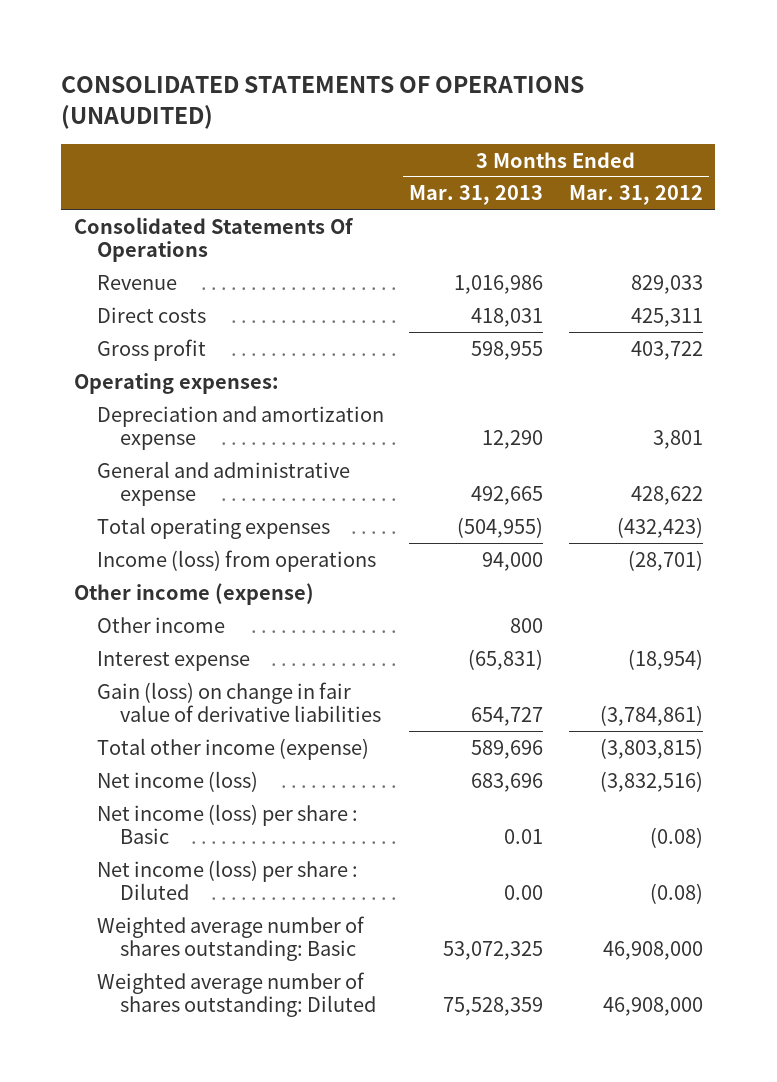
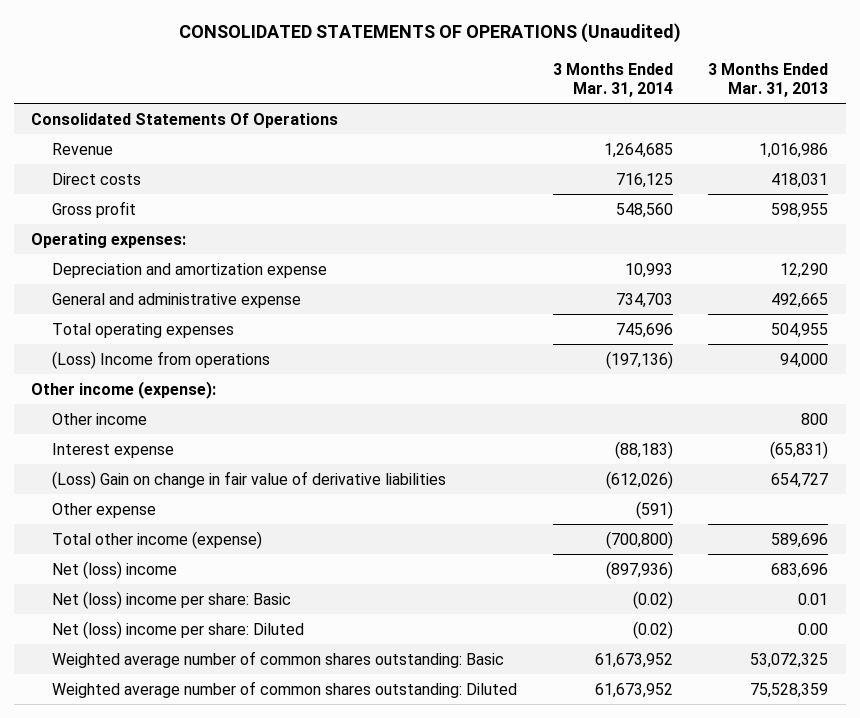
[61,75,585,129] CONSOLIDATED STATEMENTS OF OPERATIONS (UNAUDITED) -> [178,23,681,44] CONSOLIDATED STATEMENTS OF OPERATIONS (Unaudited)
[568,185,703,206] Mar. 31, 2012 -> none
none -> [552,63,673,97] 3 Months Ended Mar. 31, 2014
[457,516,544,538] (504,955) -> [771,322,829,338] 504,955
[96,549,376,572] Income (loss) from operations -> [52,350,271,369] (Loss) Income from operations
[74,582,315,605] Other income (expense) -> [31,380,217,399] Other income (expense):
[96,681,381,723] Gain (loss) on change in fair value of derivative liabilities -> [52,470,447,489] (Loss) Gain on change in fair value of derivative liabilities
none -> [52,502,157,518] Other expense
[96,770,258,792] Net income (loss) -> [52,560,178,579] Net (loss) income
[96,803,358,845] Net income (loss) per share : Basic -> [52,590,292,609] Net (loss) income per share: Basic
[96,859,358,901] Net income (loss) per share : Diluted -> [52,620,305,639] Net (loss) income per share: Diluted
[96,915,365,962] Weighted average number of shares outstanding: Basic -> [52,650,505,668] Weighted average number of common shares outstanding: Basic
[96,971,376,1018] Weighted average number of shares outstanding: Diluted -> [52,680,518,698] Weighted average number of common shares outstanding: Diluted

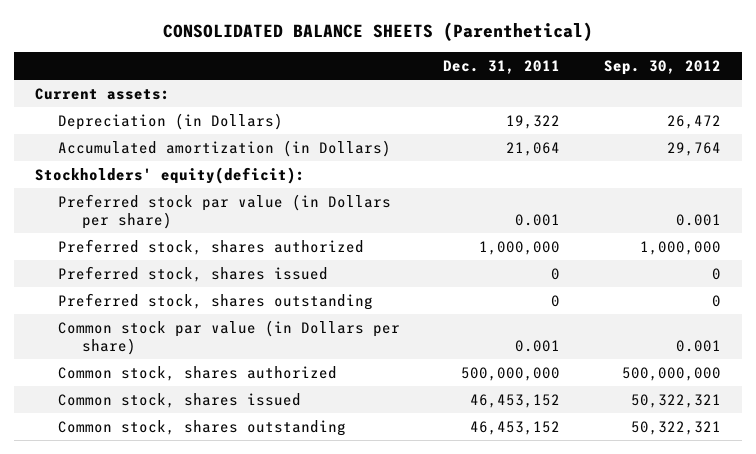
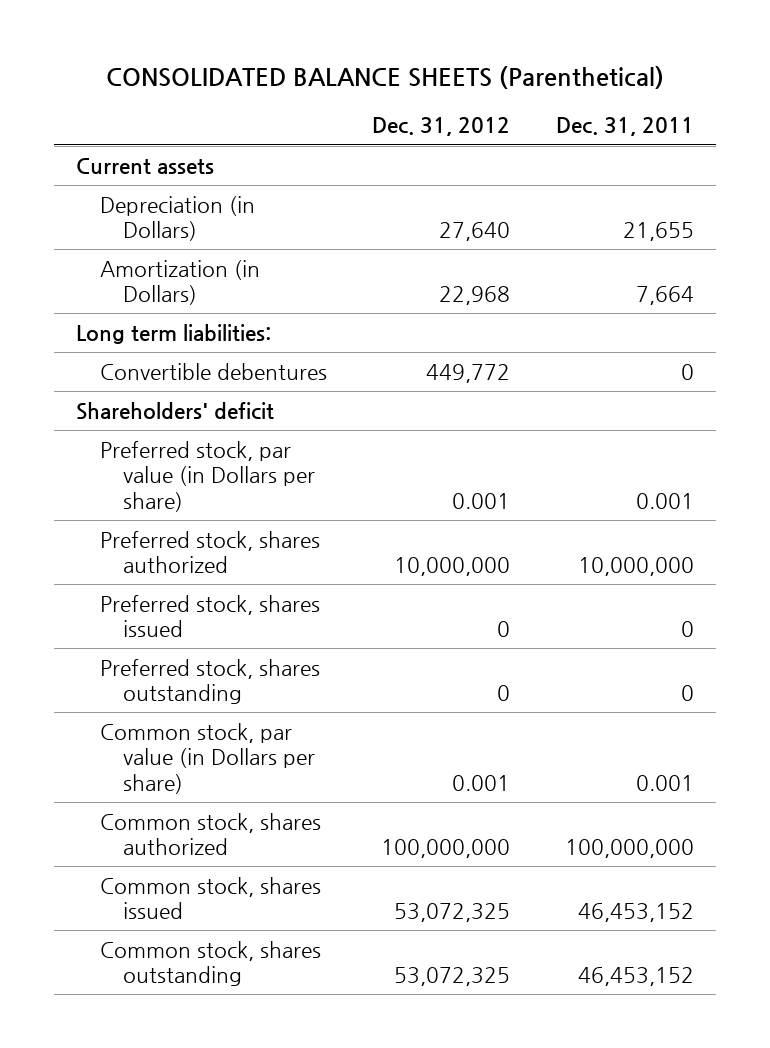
[603,60,721,76] Sep. 30, 2012 -> none
none -> [372,117,511,137] Dec. 31, 2012
[35,87,171,100] Current assets: -> [76,157,215,174] Current assets
[506,114,561,129] 19,322 -> [622,222,694,242] 21,655
[58,139,392,157] Accumulated amortization (in Dollars) -> [99,259,260,306] Amortization (in Dollars)
[506,141,561,156] 21,064 -> [635,286,694,306] 7,664
none -> [76,323,272,344] Long term liabilities:
none -> [99,362,327,380] Convertible debentures
[35,166,306,184] Stockholders' equity(deficit): -> [76,401,275,420] Shareholders' deficit
[58,193,392,229] Preferred stock par value (in Dollars per share) -> [99,440,315,512] Preferred stock, par value (in Dollars per share)
[479,240,561,255] 1,000,000 -> [577,557,694,577] 10,000,000
[58,319,401,355] Common stock par value (in Dollars per share) -> [99,722,315,794] Common stock, par value (in Dollars per share)
[461,366,561,381] 500,000,000 -> [564,839,694,859] 100,000,000

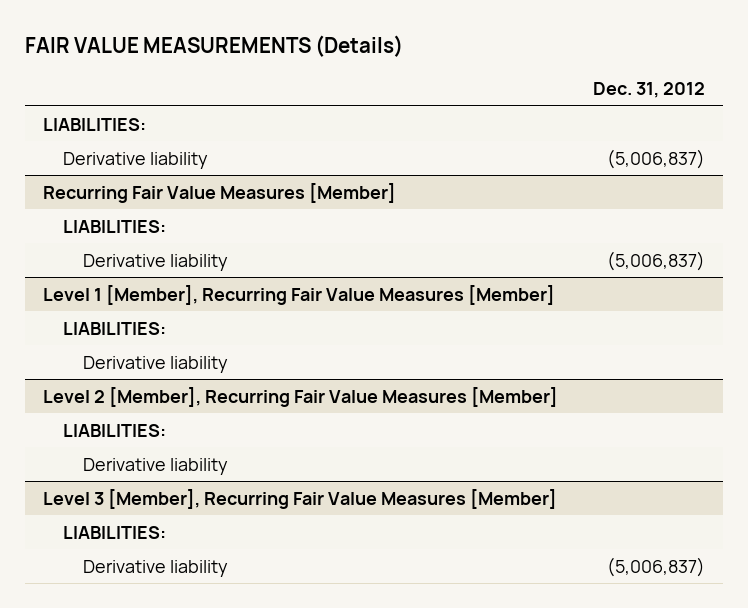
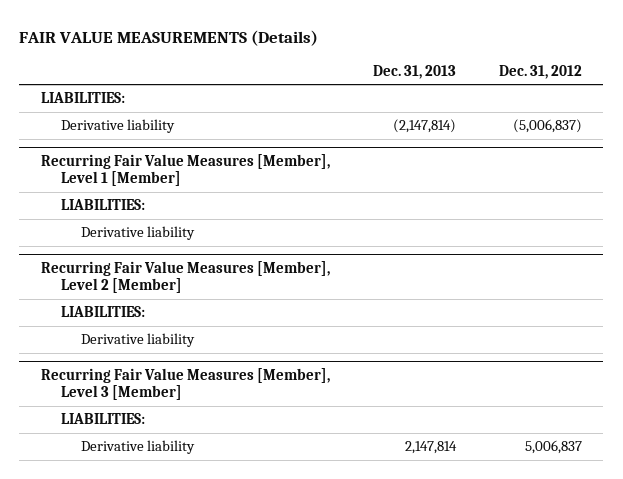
none -> [372,64,456,79] Dec. 31, 2013
[42,182,396,203] Recurring Fair Value Measures [Member] -> none
[62,219,166,233] LIABILITIES: -> none
[82,253,228,271] Derivative liability -> none
[42,284,555,305] Level 1 [Member], Recurring Fair Value Measures [Member] -> [40,154,330,187] Recurring Fair Value Measures [Member], Level 1 [Member]
[42,386,558,407] Level 2 [Member], Recurring Fair Value Measures [Member] -> [40,261,330,294] Recurring Fair Value Measures [Member], Level 2 [Member]
[42,488,557,509] Level 3 [Member], Recurring Fair Value Measures [Member] -> [40,368,330,401] Recurring Fair Value Measures [Member], Level 3 [Member]
[607,556,706,577] (5,006,837) -> [524,440,582,455] 5,006,837

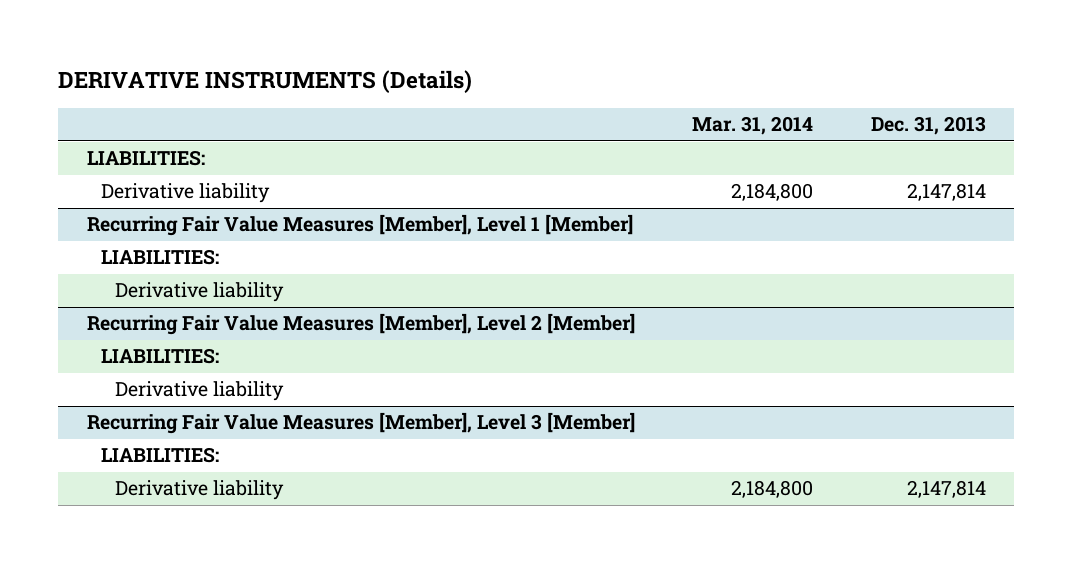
[19,29,319,46] FAIR VALUE MEASUREMENTS (Details) -> [57,70,472,94] DERIVATIVE INSTRUMENTS (Details)
[498,64,582,79] Dec. 31, 2012 -> none
none -> [692,116,814,136] Mar. 31, 2014
[392,119,456,134] (2,147,814) -> [906,183,986,202] 2,147,814

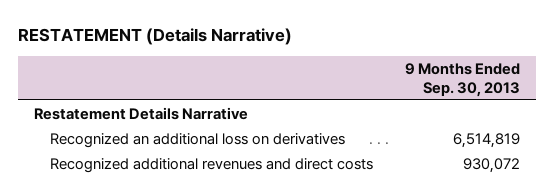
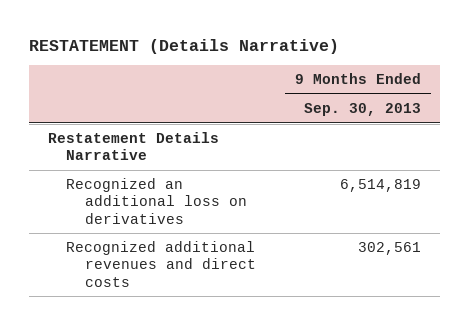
[462,157,520,173] 930,072 -> [357,242,421,256] 302,561

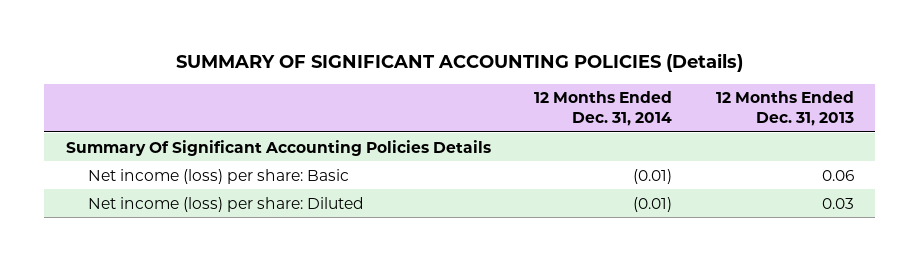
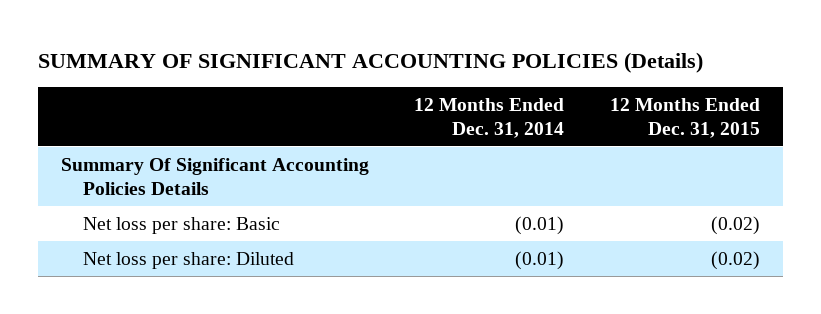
[715,91,854,126] 12 Months Ended Dec. 31, 2013 -> none
none -> [610,97,761,138] 12 Months Ended Dec. 31, 2015
[88,168,350,184] Net income (loss) per share: Basic -> [83,216,281,234] Net loss per share: Basic
[88,196,365,212] Net income (loss) per share: Diluted -> [83,251,295,269] Net loss per share: Diluted

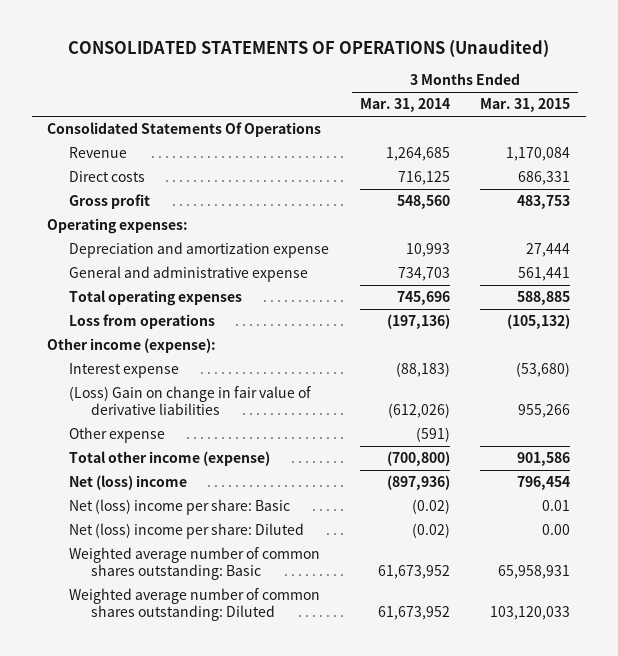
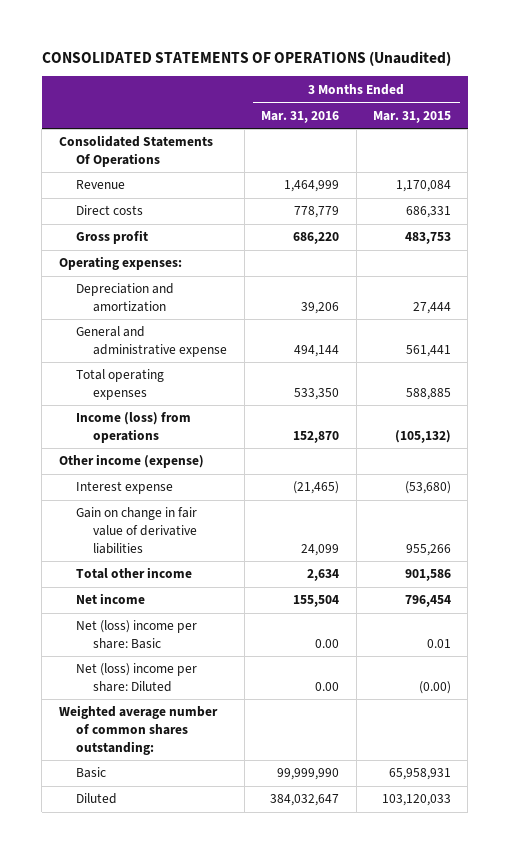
[359,98,450,113] Mar. 31, 2014 -> none
none -> [261,110,340,123] Mar. 31, 2016
[68,242,329,259] Depreciation and amortization expense -> [75,283,174,313] Depreciation and amortization
[68,314,215,330] Loss from operations -> [75,412,191,444] Income (loss) from operations
[47,338,217,354] Other income (expense): -> [58,454,204,469] Other income (expense)
[68,427,165,444] Other expense -> none
[68,386,311,415] (Loss) Gain on change in fair value of derivative liabilities -> [75,507,198,554] Gain on change in fair value of derivative liabilities
[68,451,270,467] Total other income (expense) -> [75,567,192,580] Total other income
[68,475,187,491] Net (loss) income -> [75,593,145,605] Net income
[542,524,571,536] 0.00 -> [419,681,452,695] (0.00)
none -> [58,705,218,755] Weighted average number of common shares outstanding:
[68,547,320,580] Weighted average number of common shares outstanding: Basic -> [75,767,106,779] Basic
[68,588,320,621] Weighted average number of common shares outstanding: Diluted -> [75,793,117,805] Diluted

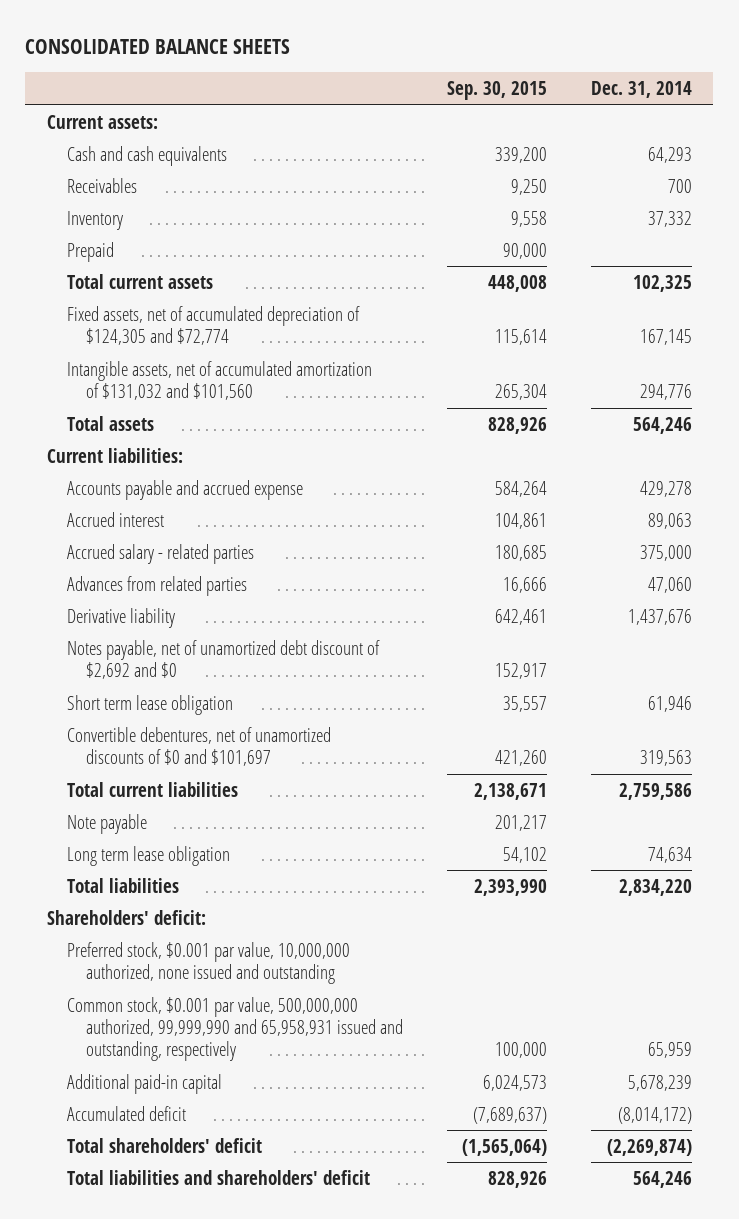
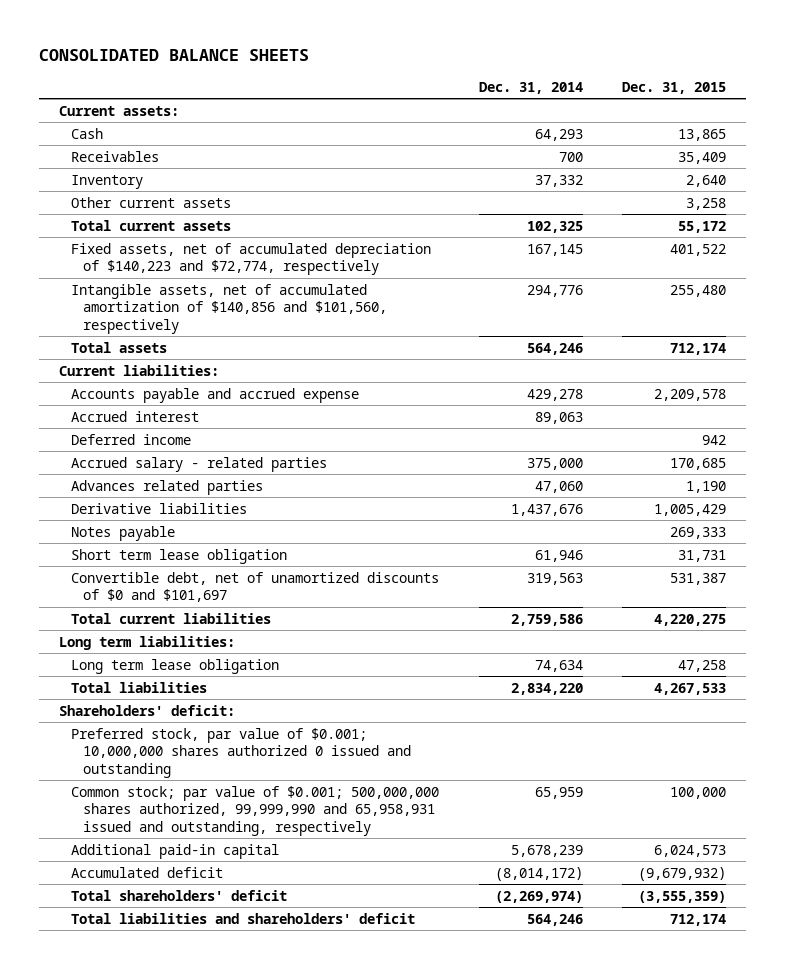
[446,80,547,100] Sep. 30, 2015 -> none
none -> [622,81,727,94] Dec. 31, 2015
[66,145,227,166] Cash and cash equivalents -> [70,127,103,139] Cash
[66,241,114,262] Prepaid -> none
none -> [70,196,231,208] Other current assets
[66,305,360,345] Fixed assets, net of accumulated depreciation of $124,305 and $72,774 -> [70,242,431,276] Fixed assets, net of accumulated depreciation of $140,223 and $72,774, respectively
[66,360,372,400] Intangible assets, net of accumulated amortization of $131,032 and $101,560 -> [70,283,387,334] Intangible assets, net of accumulated amortization of $140,856 and $101,560, respectively
none -> [70,433,191,445] Deferred income
[66,575,247,596] Advances from related parties -> [70,479,263,495] Advances related parties
[66,607,175,628] Derivative liability -> [70,502,247,514] Derivative liabilities
[66,639,380,679] Notes payable, net of unamortized debt discount of $2,692 and $0 -> [70,525,175,541] Notes payable
[66,726,331,766] Convertible debentures, net of unamortized discounts of $0 and $101,697 -> [70,571,439,603] Convertible debt, net of unamortized discounts of $0 and $101,697
[66,813,147,834] Note payable -> none
none -> [58,635,235,650] Long term liabilities:
[66,941,350,984] Preferred stock, $0.001 par value, 10,000,000 authorized, none issued and outstanding -> [70,727,411,778] Preferred stock, par value of $0.001; 10,000,000 shares authorized 0 issued and outstanding
[66,996,404,1061] Common stock, $0.001 par value, 500,000,000 authorized, 99,999,990 and 65,958,931 issued and outstanding, respectively -> [70,785,439,836] Common stock; par value of $0.001; 500,000,000 shares authorized, 99,999,990 and 65,958,931 issued and outstanding, respectively
[606,1138,692,1156] (2,269,874) -> [494,890,583,903] (2,269,974)

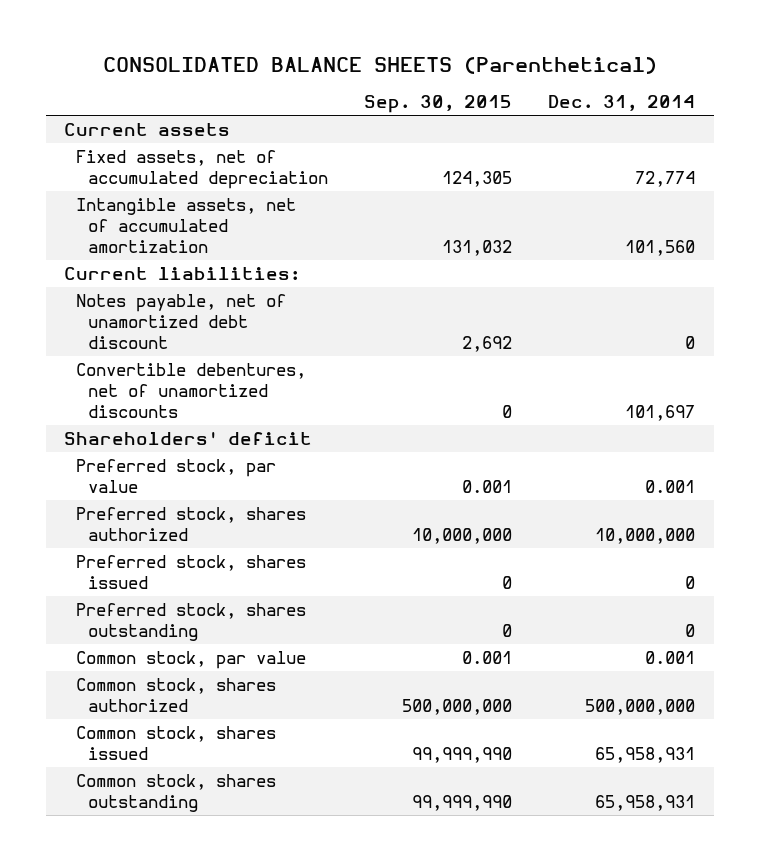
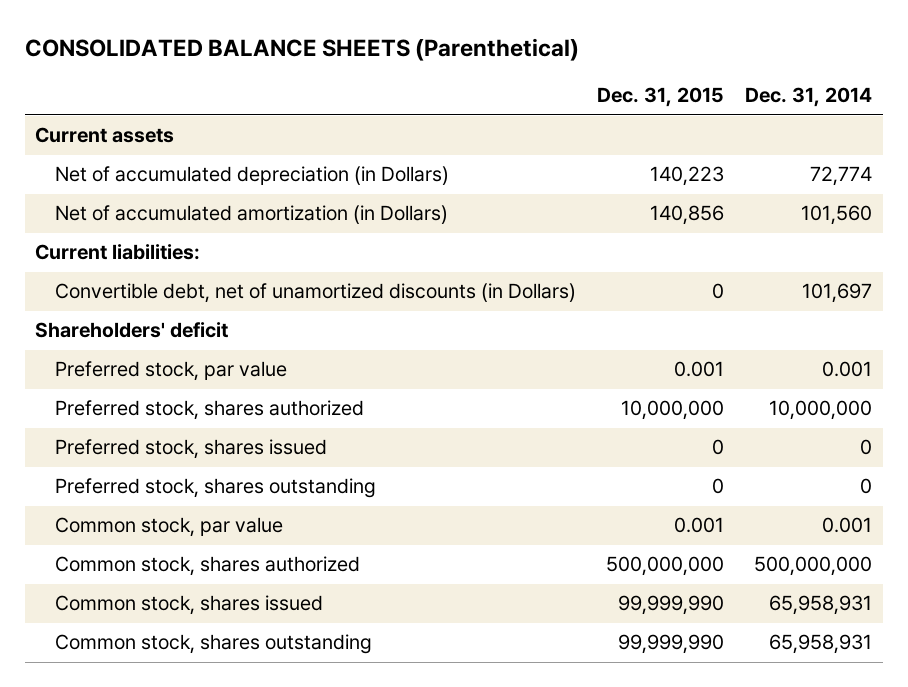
[364,95,513,114] Sep. 30, 2015 -> none
none -> [597,87,725,108] Dec. 31, 2015
[75,149,328,189] Fixed assets, net of accumulated depreciation -> [54,166,449,186] Net of accumulated depreciation (in Dollars)
[75,197,296,253] Intangible assets, net of accumulated amortization -> [54,205,448,225] Net of accumulated amortization (in Dollars)
[75,293,286,349] Notes payable, net of unamortized debt discount -> none
[75,362,306,418] Convertible debentures, net of unamortized discounts -> [54,283,576,304] Convertible debt, net of unamortized discounts (in Dollars)

